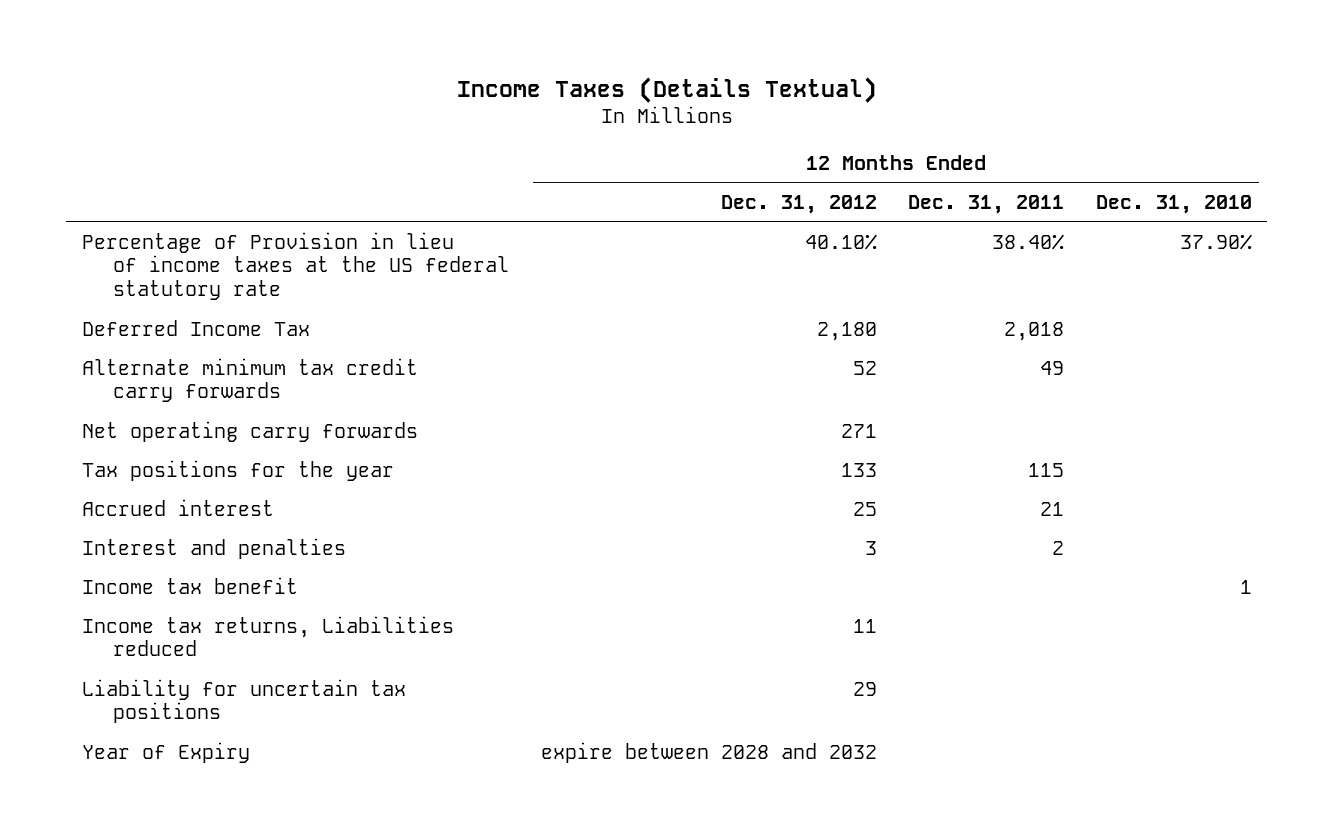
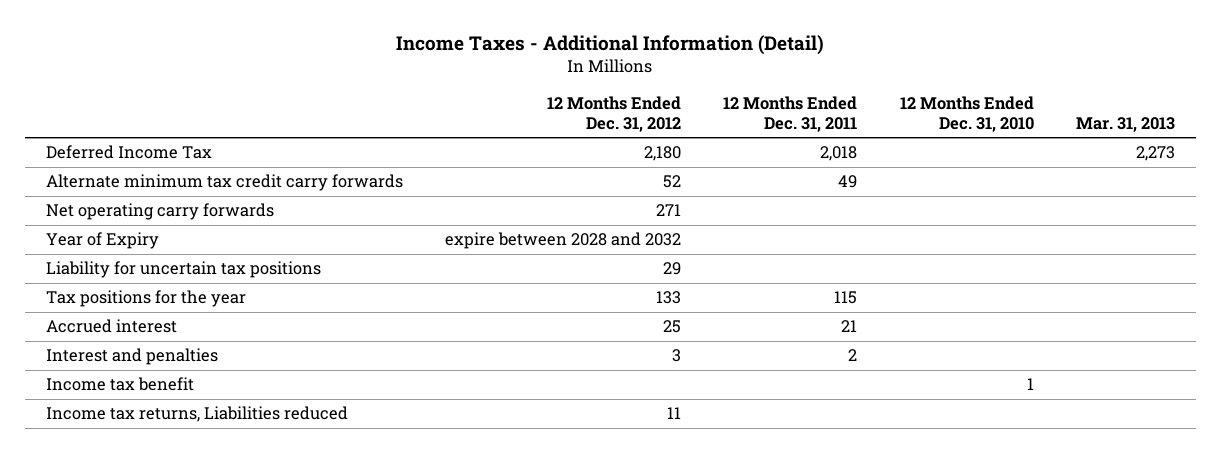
[456,76,877,103] Income Taxes (Details Textual) -> [396,35,825,56] Income Taxes - Additional Information (Detail)
none -> [1075,116,1175,132] Mar. 31, 2013
[81,231,510,301] Percentage of Provision in lieu of income taxes at the US federal statutory rate -> none
[81,741,250,763] Year of Expiry -> [46,232,160,250] Year of Expiry
[81,678,406,724] Liability for uncertain tax positions -> [46,261,322,279] Liability for uncertain tax positions

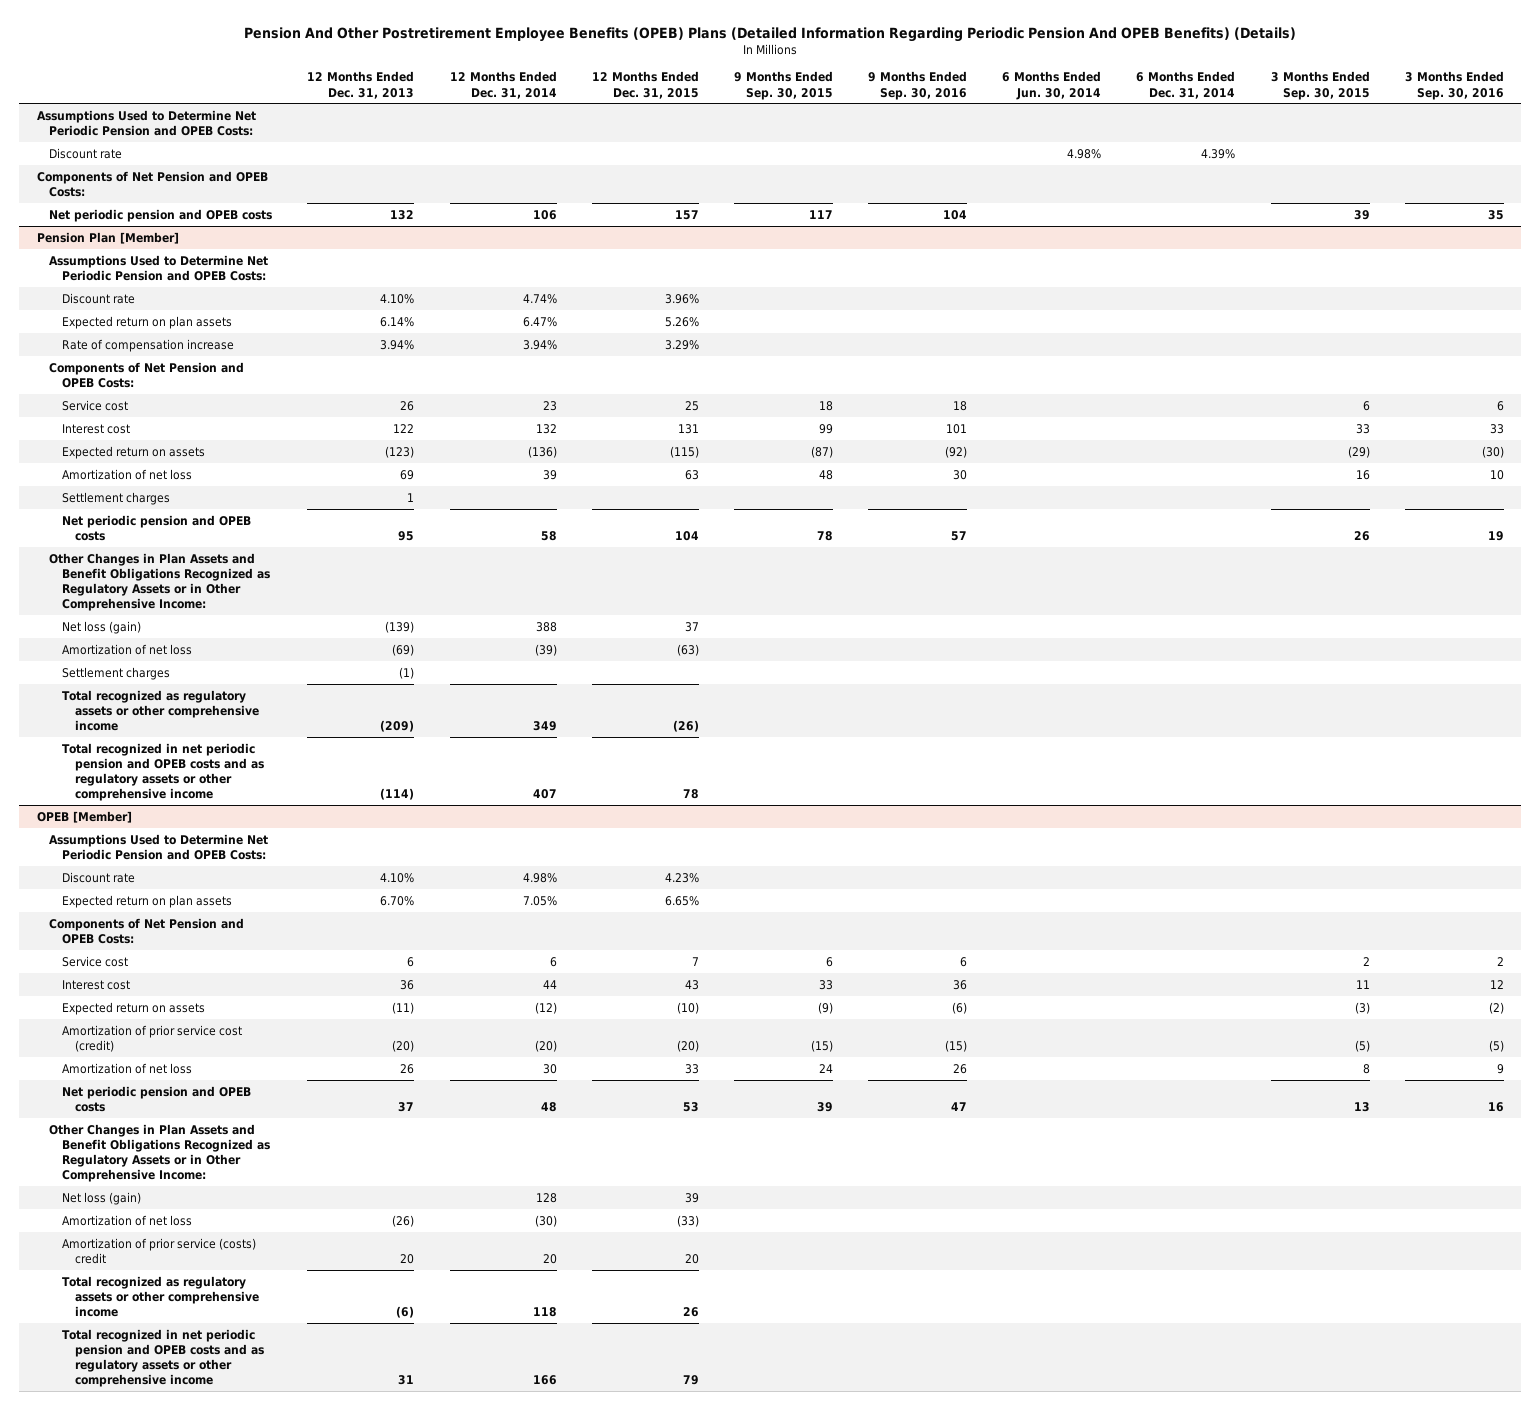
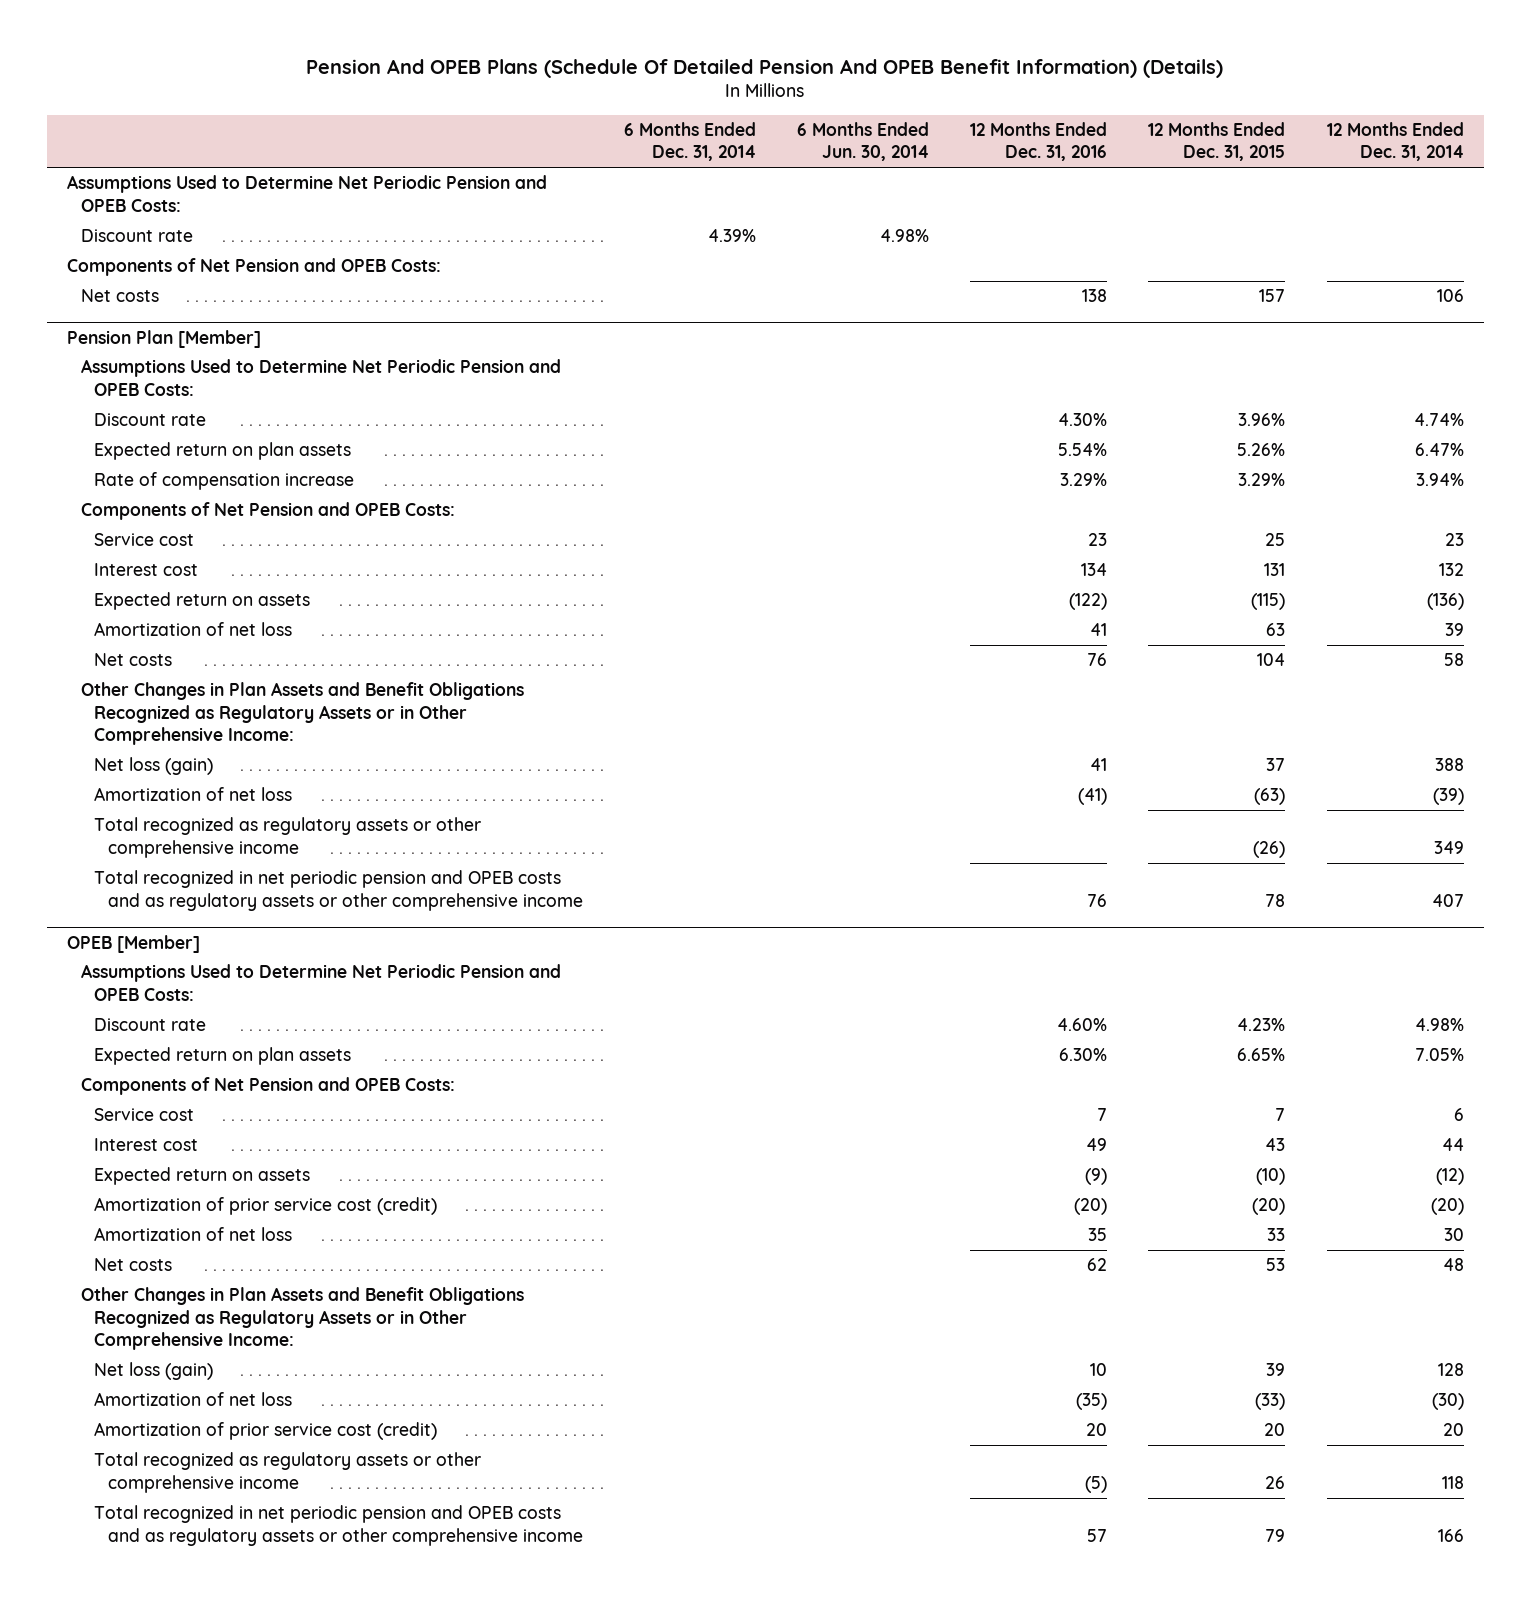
[244,26,1297,42] Pension And Other Postretirement Employee Benefits (OPEB) Plans (Detailed Information Regarding Periodic Pension And OPEB Benefits) (Details) -> [306,58,1224,78] Pension And OPEB Plans (Schedule Of Detailed Pension And OPEB Benefit Information) (Details)
[307,71,415,99] 12 Months Ended Dec. 31, 2013 -> none
[733,71,833,100] 9 Months Ended Sep. 30, 2015 -> none
[868,71,968,100] 9 Months Ended Sep. 30, 2016 -> none
[1270,71,1370,100] 3 Months Ended Sep. 30, 2015 -> none
[1404,71,1504,100] 3 Months Ended Sep. 30, 2016 -> none
none -> [970,121,1108,162] 12 Months Ended Dec. 31, 2016
[49,208,273,222] Net periodic pension and OPEB costs -> [80,289,159,303] Net costs
[61,491,170,505] Settlement charges -> none
[61,514,251,541] Net periodic pension and OPEB costs -> [94,653,173,667] Net costs
[61,666,170,680] Settlement charges -> none
[61,1085,251,1112] Net periodic pension and OPEB costs -> [94,1258,173,1272] Net costs
[61,1237,256,1264] Amortization of prior service (costs) credit -> [94,1422,438,1441] Amortization of prior service cost (credit)

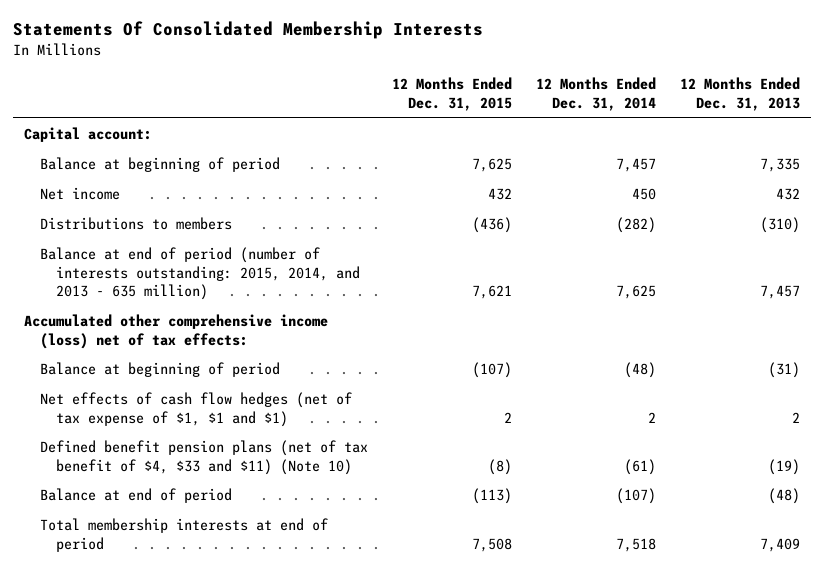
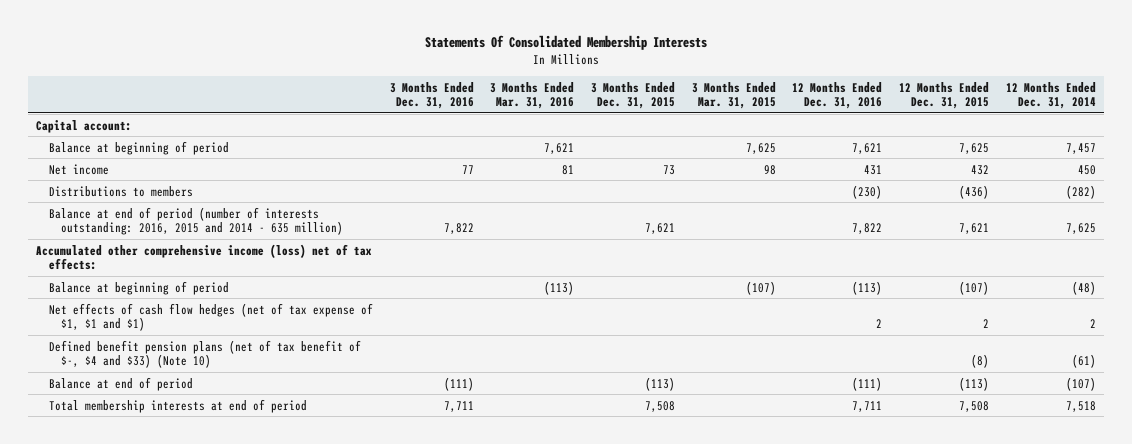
[679,77,800,112] 12 Months Ended Dec. 31, 2013 -> none
none -> [389,81,474,109] 3 Months Ended Dec. 31, 2016
none -> [490,81,575,109] 3 Months Ended Mar. 31, 2016
none -> [590,81,675,109] 3 Months Ended Dec. 31, 2015
none -> [691,81,776,109] 3 Months Ended Mar. 31, 2015
none -> [792,81,883,109] 12 Months Ended Dec. 31, 2016
[40,246,360,301] Balance at end of period (number of interests outstanding: 2015, 2014, and 2013 - 635 million) -> [48,206,344,235] Balance at end of period (number of interests outstanding: 2016, 2015 and 2014 - 635 million)
[40,439,369,475] Defined benefit pension plans (net of tax benefit of $4, $33 and $11) (Note 10) -> [48,339,361,368] Defined benefit pension plans (net of tax benefit of $-, $4 and $33) (Note 10)

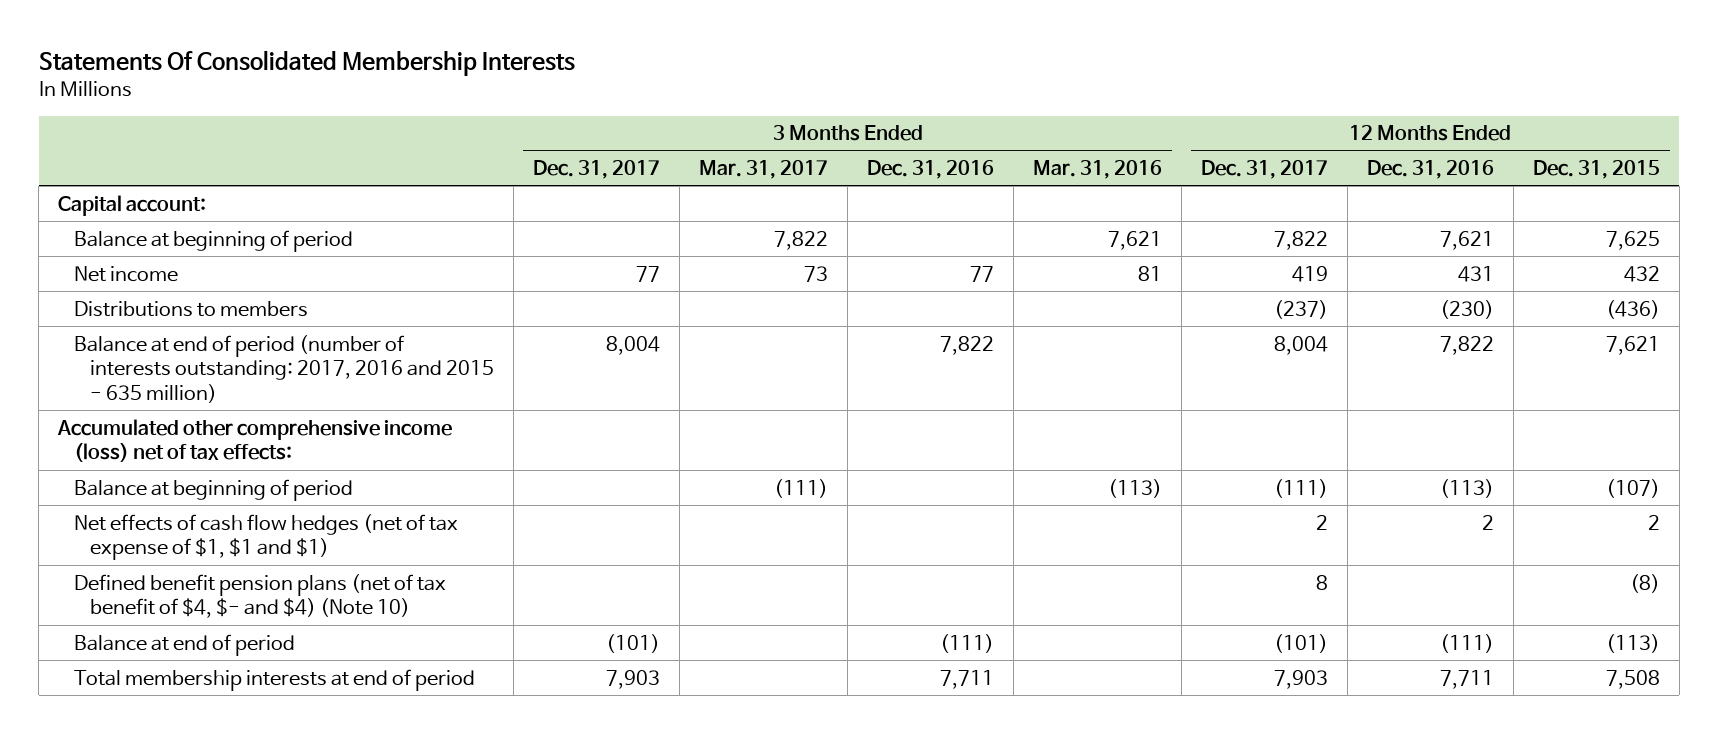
[590,81,675,109] 3 Months Ended Dec. 31, 2015 -> none
[691,81,776,109] 3 Months Ended Mar. 31, 2015 -> none
[1005,81,1096,109] 12 Months Ended Dec. 31, 2014 -> none
none -> [533,160,661,180] Dec. 31, 2017
none -> [699,160,829,180] Mar. 31, 2017
none -> [1201,160,1329,180] Dec. 31, 2017
[48,206,344,235] Balance at end of period (number of interests outstanding: 2016, 2015 and 2014 - 635 million) -> [74,334,495,404] Balance at end of period (number of interests outstanding: 2017, 2016 and 2015 - 635 million)
[48,339,361,368] Defined benefit pension plans (net of tax benefit of $-, $4 and $33) (Note 10) -> [74,573,447,619] Defined benefit pension plans (net of tax benefit of $4, $- and $4) (Note 10)

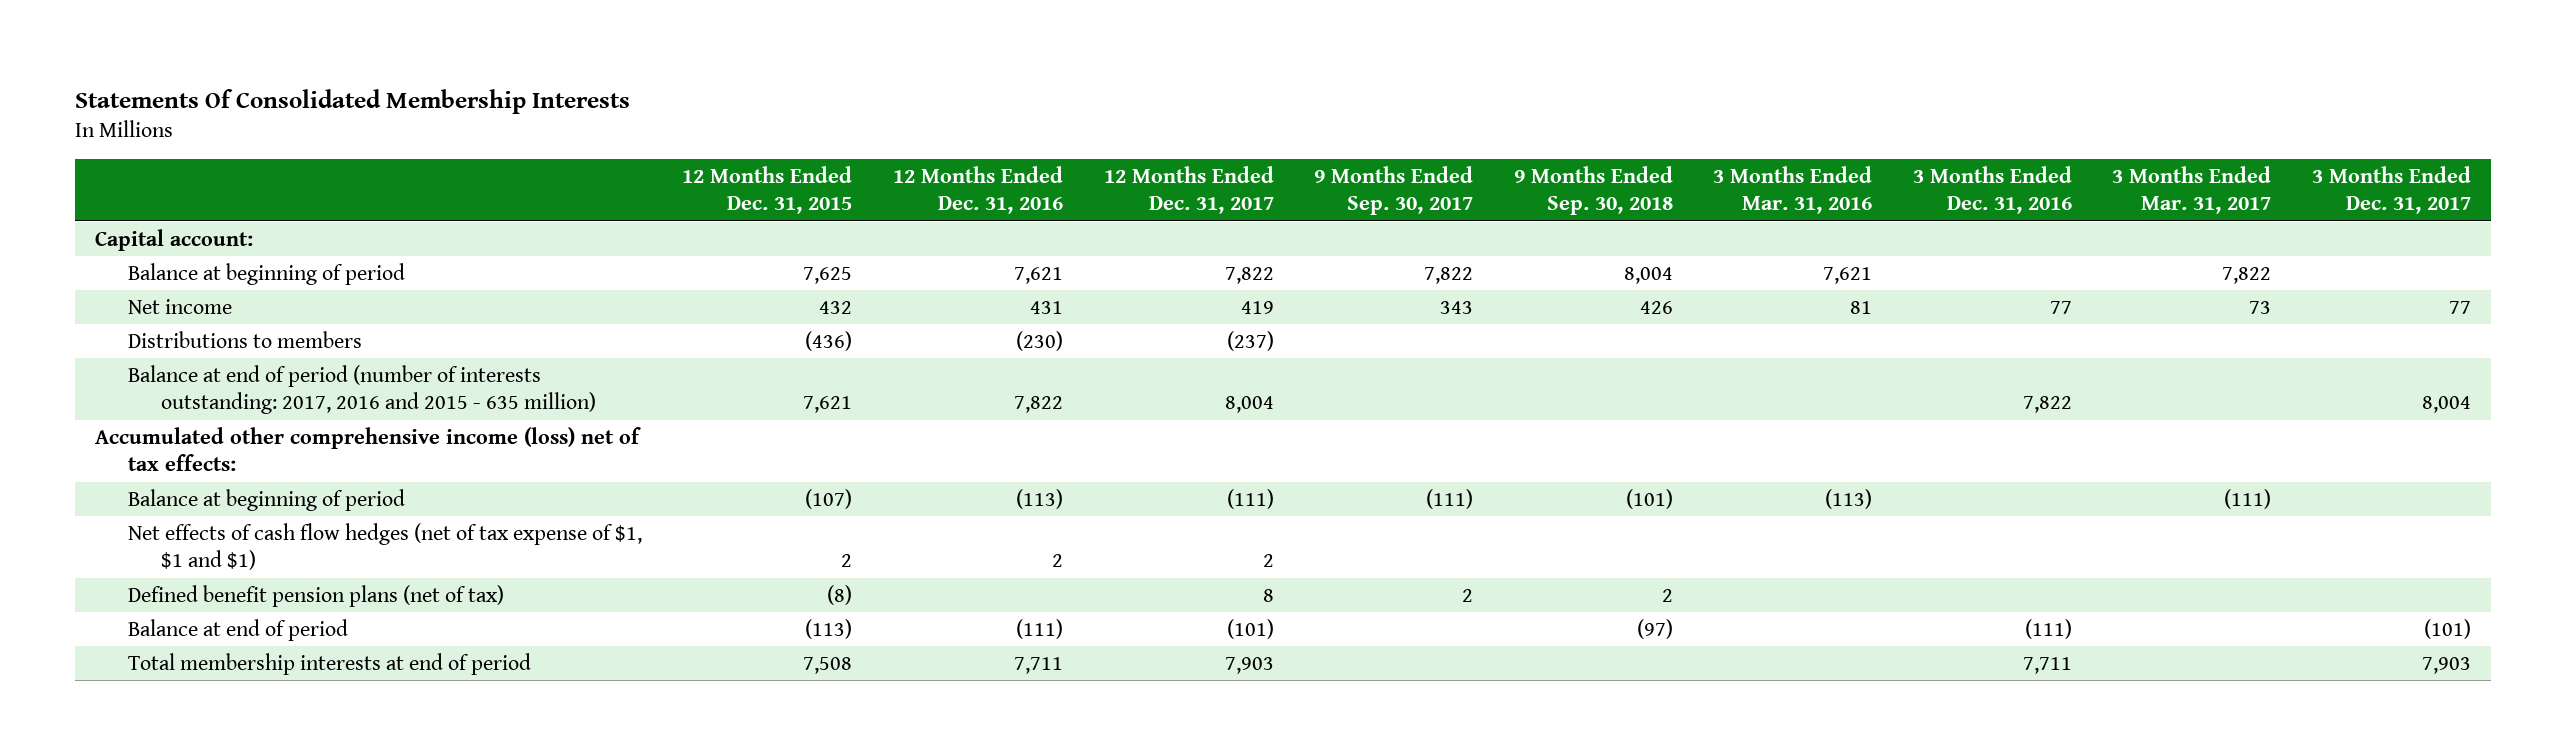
none -> [1314,165,1474,216] 9 Months Ended Sep. 30, 2017
none -> [1513,165,1673,216] 9 Months Ended Sep. 30, 2018
[74,573,447,619] Defined benefit pension plans (net of tax benefit of $4, $- and $4) (Note 10) -> [127,584,504,607] Defined benefit pension plans (net of tax)

